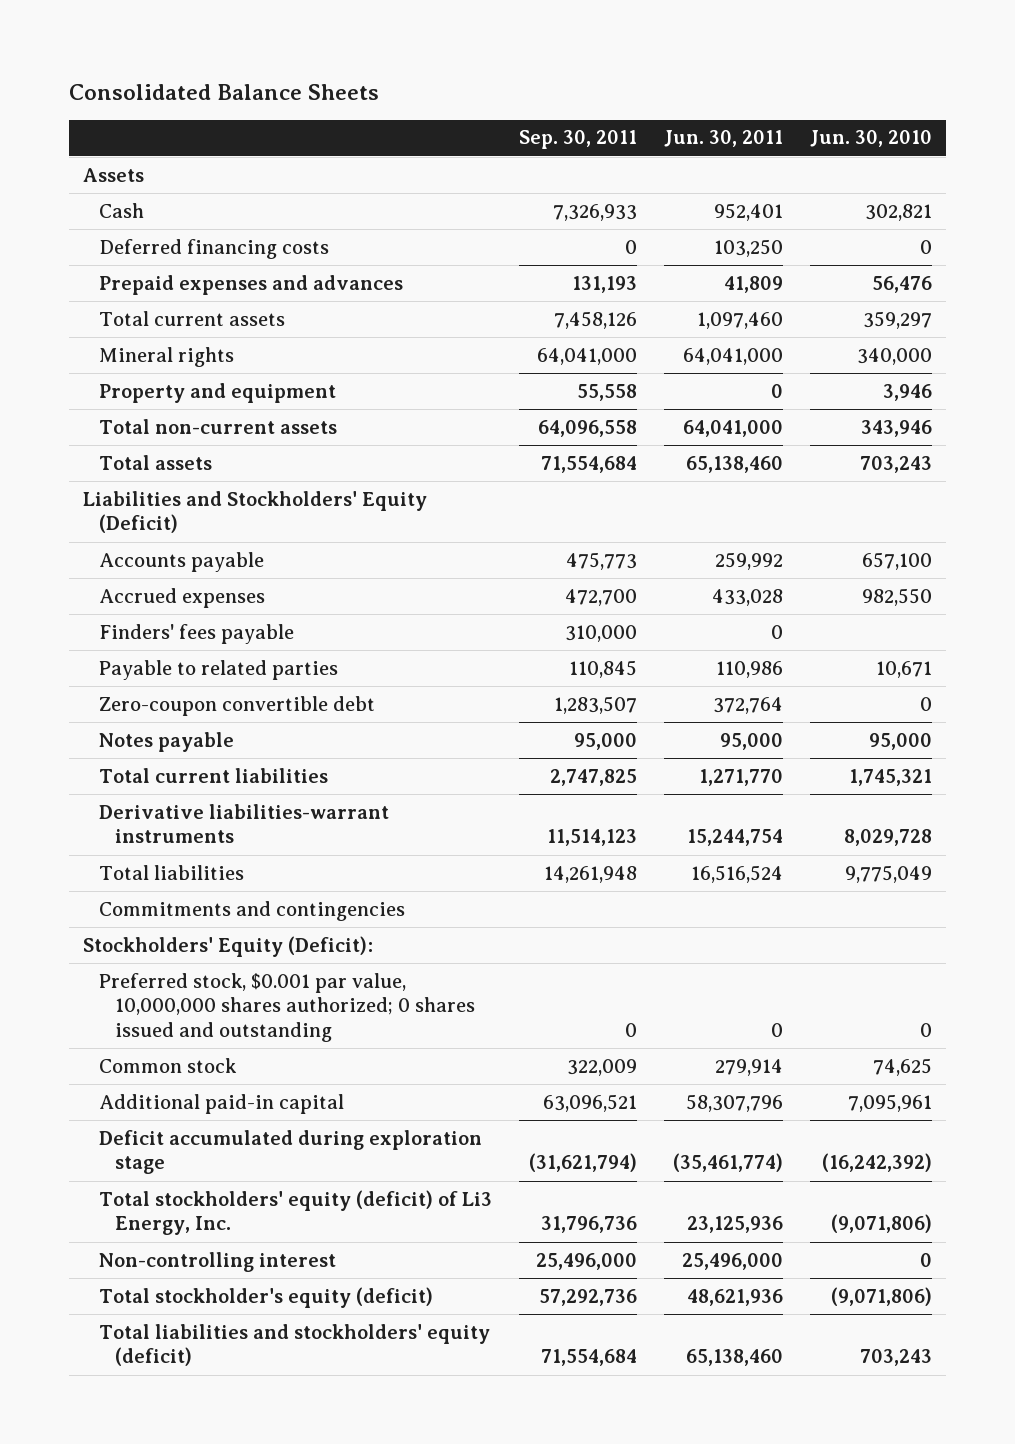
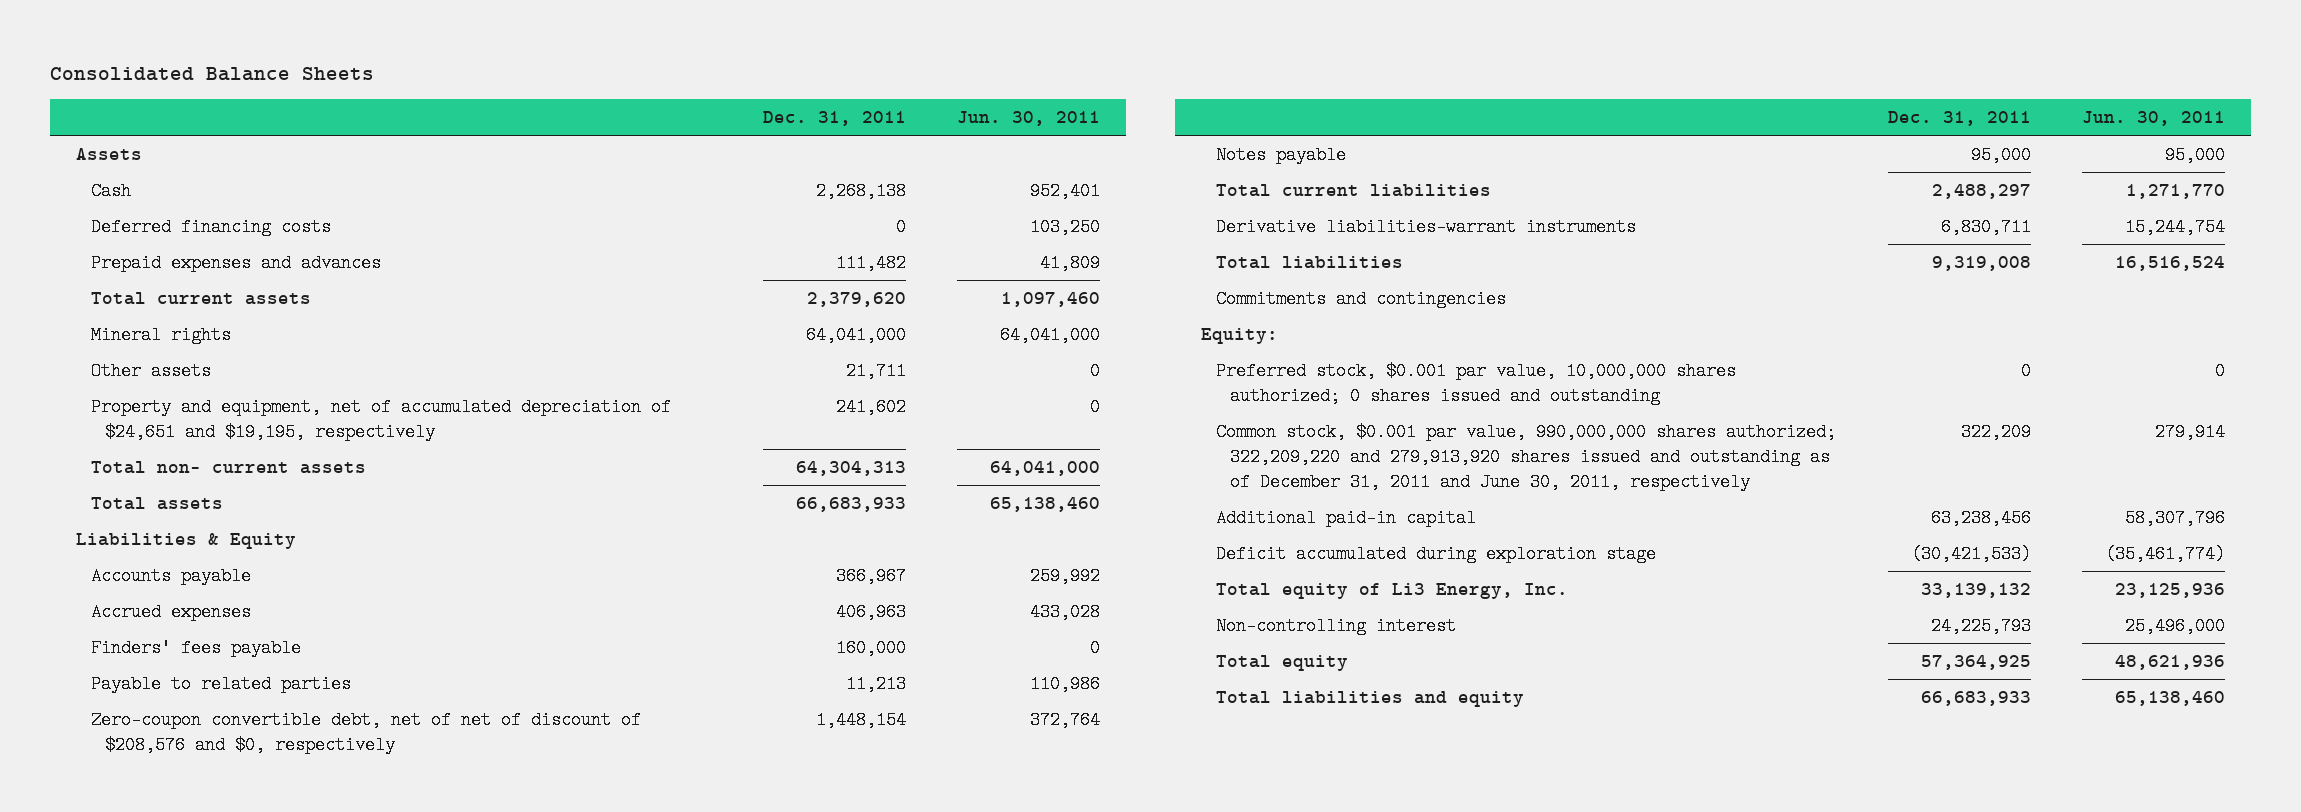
[519,130,638,150] Sep. 30, 2011 -> none
[810,130,933,148] Jun. 30, 2010 -> none
none -> [762,111,906,127] Dec. 31, 2011
none -> [90,362,211,381] Other assets
[98,382,336,403] Property and equipment -> [90,398,671,441] Property and equipment, net of accumulated depreciation of $24,651 and $19,195, respectively
[98,418,337,434] Total non-current assets -> [90,461,366,475] Total non- current assets
[82,490,427,534] Liabilities and Stockholders' Equity (Deficit) -> [75,533,296,550] Liabilities & Equity
[98,695,375,716] Zero-coupon convertible debt -> [90,711,641,754] Zero-coupon convertible debt, net of net of discount of $208,576 and $0, respectively
[82,935,373,957] Stockholders' Equity (Deficit): -> [1200,328,1278,345] Equity:
[98,1057,237,1073] Common stock -> [1215,423,1836,491] Common stock, $0.001 par value, 990,000,000 shares authorized; 322,209,220 and 279,913,920 shares issued and outstanding as of December 31, 2011 and June 30, 2011, respectively
[98,1189,492,1236] Total stockholders' equity (deficit) of Li3 Energy, Inc. -> [1215,583,1568,600] Total equity of Li3 Energy, Inc.
[98,1286,433,1308] Total stockholder's equity (deficit) -> [1215,655,1348,672] Total equity
[98,1323,490,1367] Total liabilities and stockholders' equity (deficit) -> [1215,691,1524,708] Total liabilities and equity

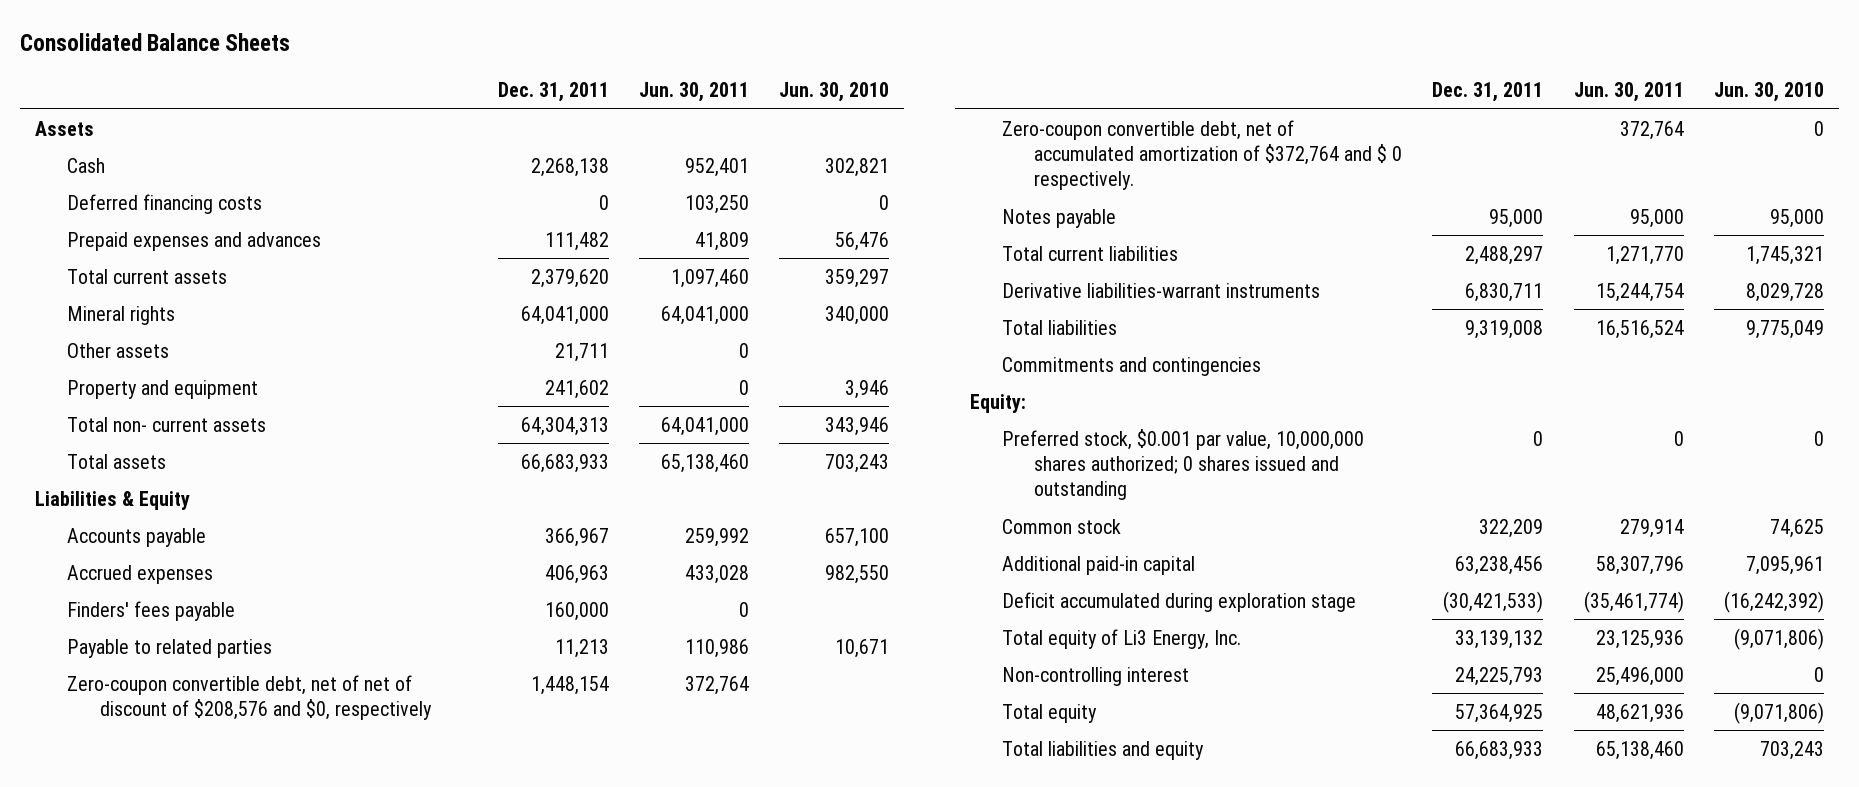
none -> [779,82,890,103] Jun. 30, 2010
[90,398,671,441] Property and equipment, net of accumulated depreciation of $24,651 and $19,195, respectively -> [67,379,259,399] Property and equipment
none -> [1001,119,1403,191] Zero-coupon convertible debt, net of accumulated amortization of $372,764 and $ 0 respectively.
[1215,423,1836,491] Common stock, $0.001 par value, 990,000,000 shares authorized; 322,209,220 and 279,913,920 shares issued and outstanding as of December 31, 2011 and June 30, 2011, respectively -> [1001,518,1121,534] Common stock

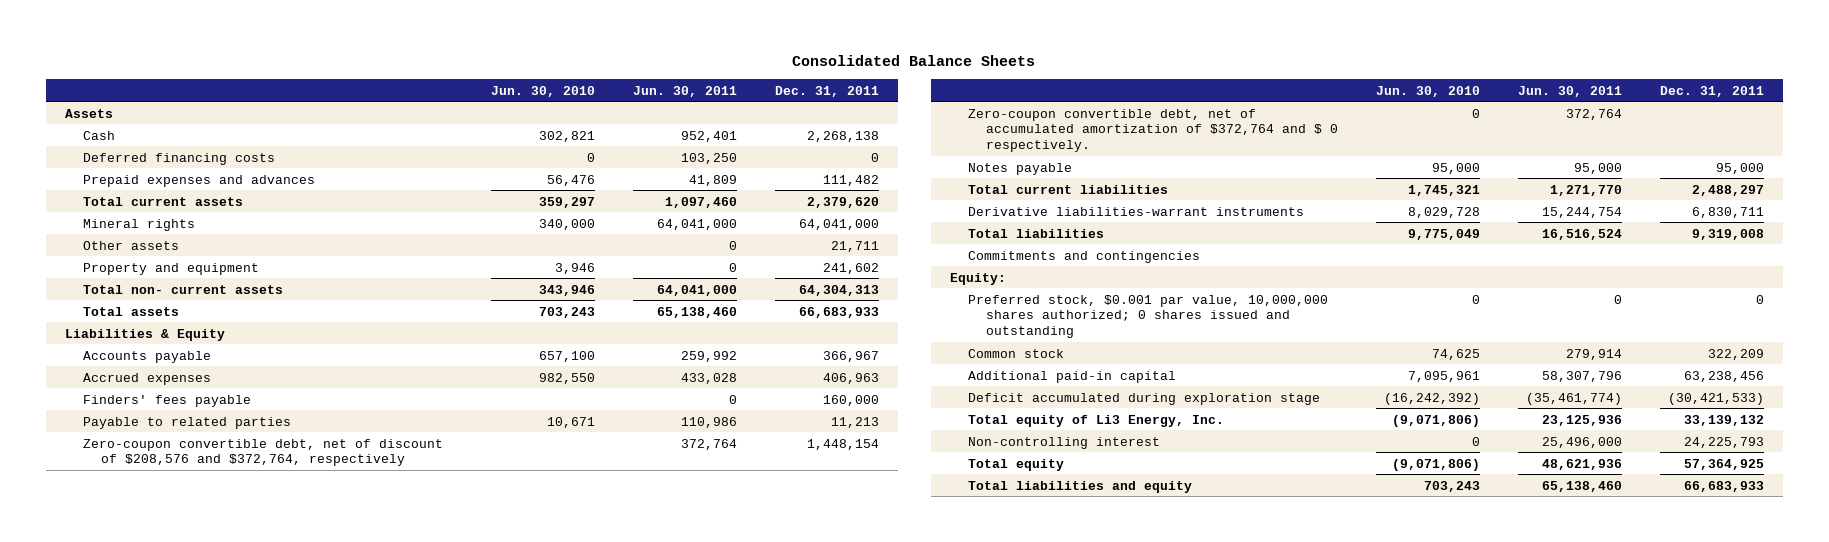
[67,674,432,721] Zero-coupon convertible debt, net of net of discount of $208,576 and $0, respectively -> [82,438,443,467] Zero-coupon convertible debt, net of discount of $208,576 and $372,764, respectively

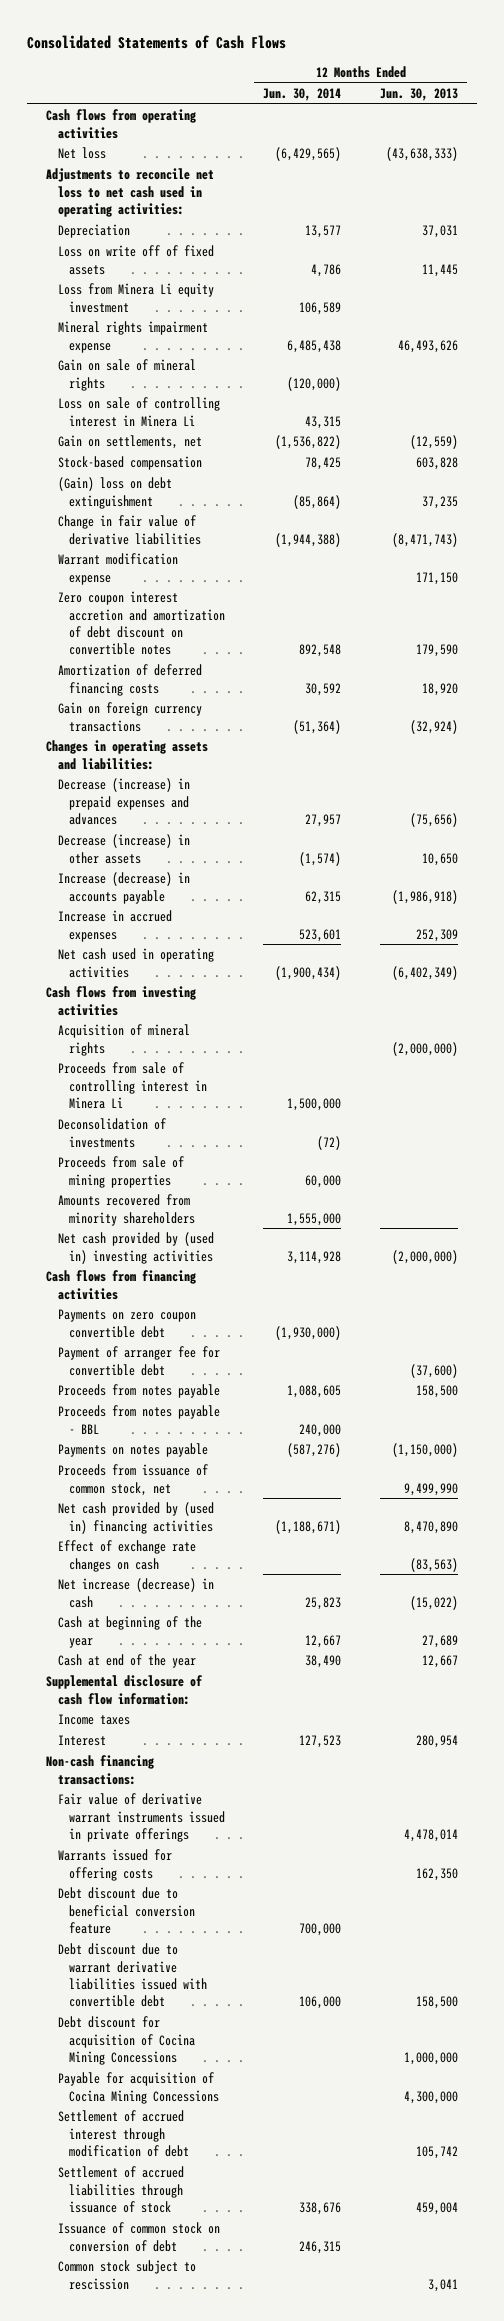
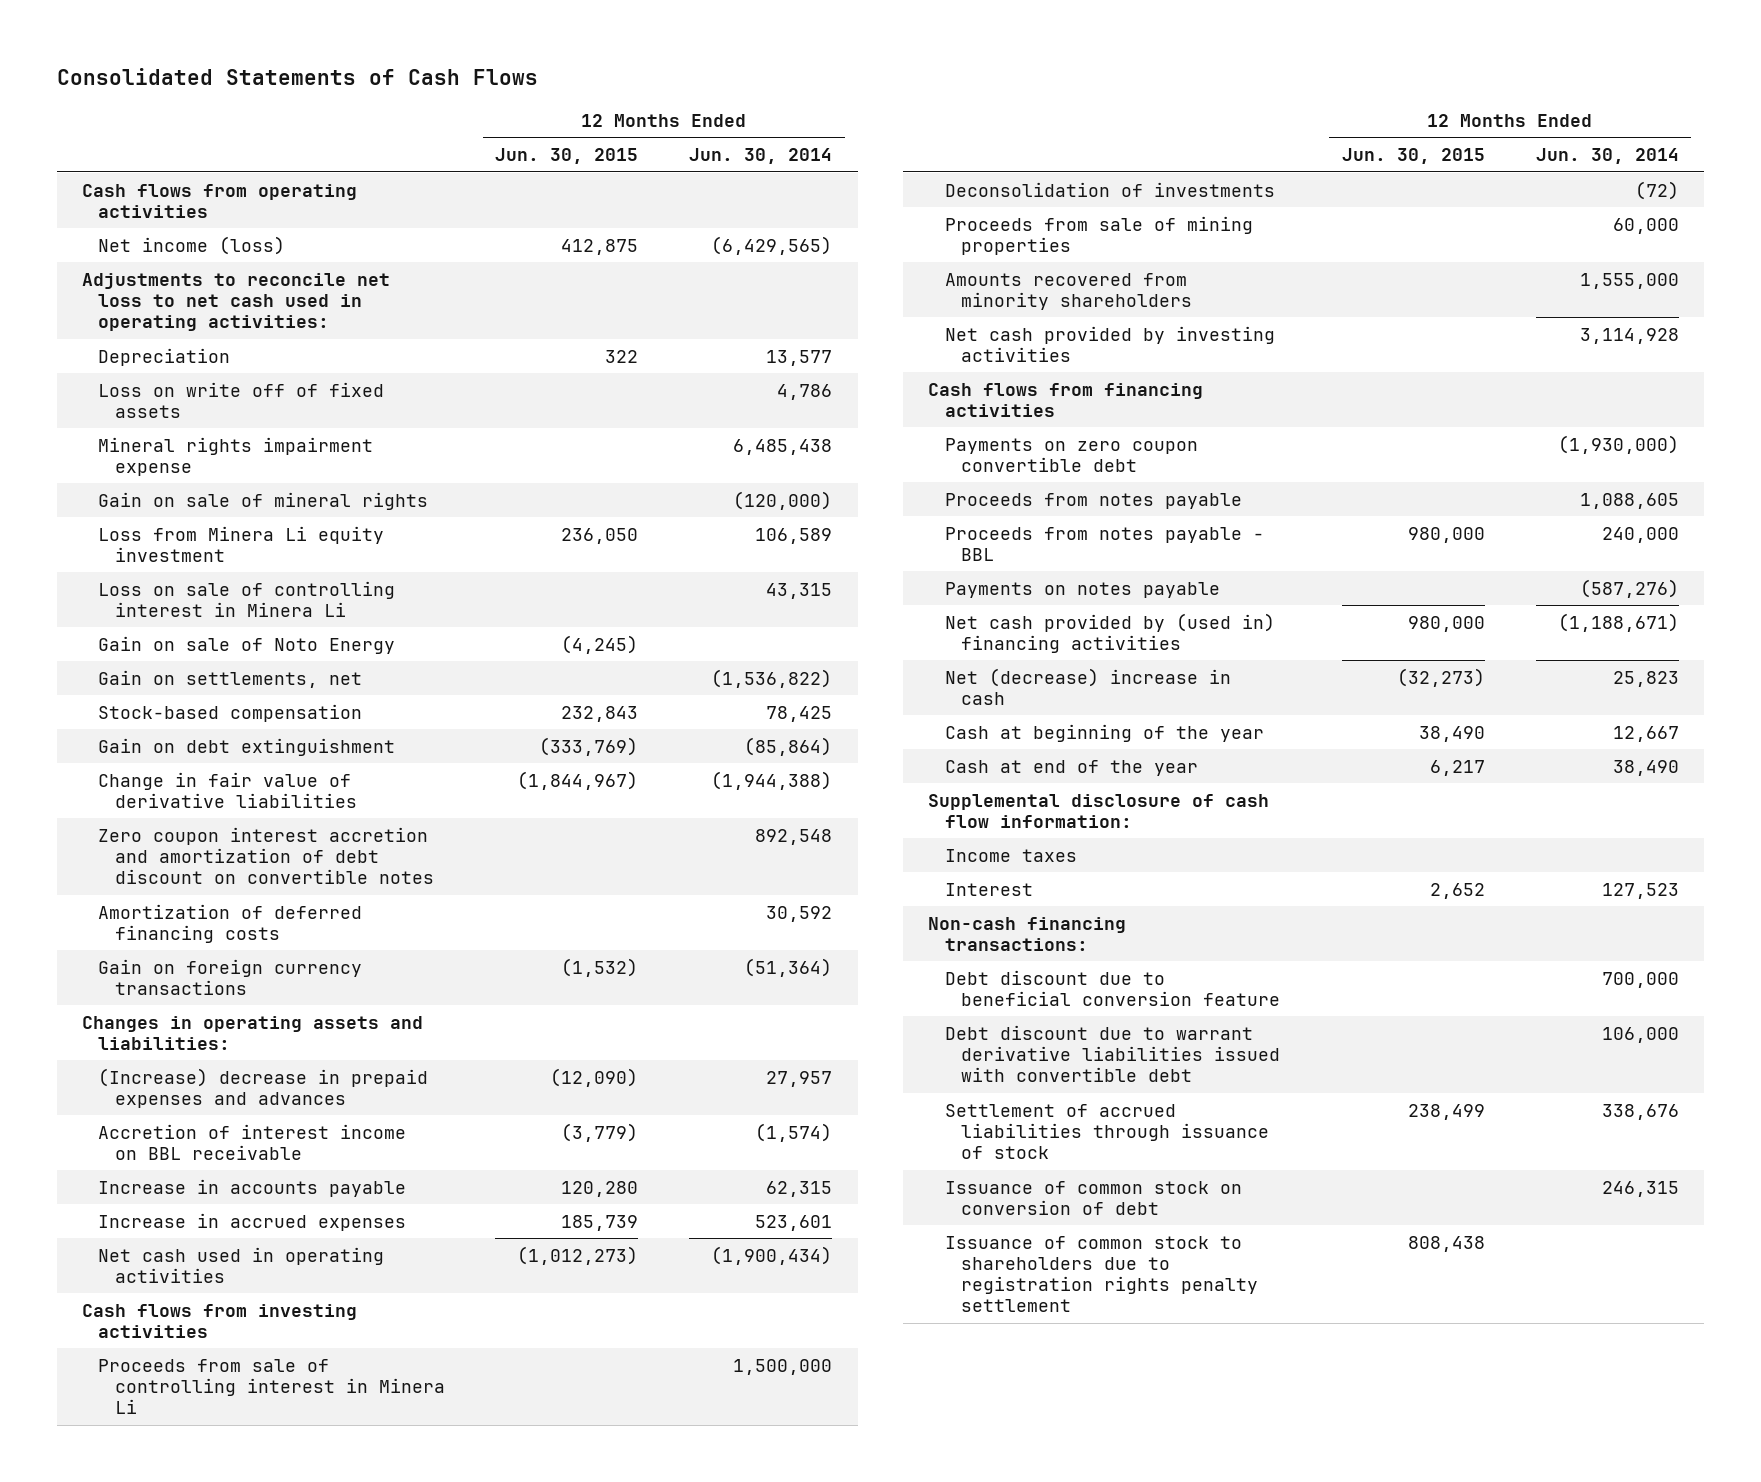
[379,87,458,101] Jun. 30, 2013 -> none
none -> [495,148,639,165] Jun. 30, 2015
[57,147,106,160] Net loss -> [98,235,286,255] Net income (loss)
[57,283,214,313] Loss from Minera Li equity investment -> [98,525,385,562] Loss from Minera Li equity investment
none -> [98,635,396,654] Gain on sale of Noto Energy
[57,477,172,509] (Gain) loss on debt extinguishment -> [98,737,396,756] Gain on debt extinguishment
[57,553,178,585] Warrant modification expense -> none
[57,778,190,825] Decrease (increase) in prepaid expenses and advances -> [98,1067,429,1108] (Increase) decrease in prepaid expenses and advances
[57,834,190,864] Decrease (increase) in other assets -> [98,1123,407,1160] Accretion of interest income on BBL receivable
[57,872,190,904] Increase (decrease) in accounts payable -> [98,1178,407,1197] Increase in accounts payable
[57,1024,190,1056] Acquisition of mineral rights -> none
[57,1232,214,1264] Net cash provided by (used in) investing activities -> [944,325,1275,362] Net cash provided by investing activities
[57,1346,220,1376] Payment of arranger fee for convertible debt -> none
[57,1464,208,1496] Proceeds from issuance of common stock, net -> none
[57,1540,196,1572] Effect of exchange rate changes on cash -> none
[57,1578,214,1608] Net increase (decrease) in cash -> [944,667,1231,705] Net (decrease) increase in cash
[57,1793,226,1842] Fair value of derivative warrant instruments issued in private offerings -> none
[57,1849,172,1881] Warrants issued for offering costs -> none
[57,2016,196,2065] Debt discount for acquisition of Cocina Mining Concessions -> none
[57,2072,220,2104] Payable for acquisition of Cocina Mining Concessions -> none
[57,2110,190,2157] Settlement of accrued interest through modification of debt -> none
[57,2260,196,2290] Common stock subject to rescission -> none
none -> [944,1235,1259,1313] Issuance of common stock to shareholders due to registration rights penalty settlement

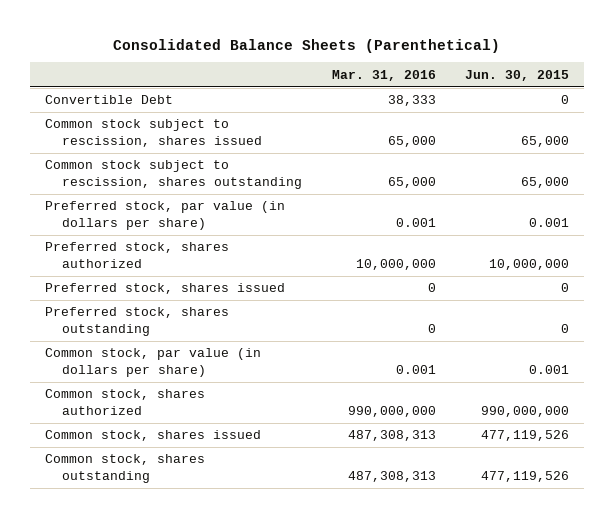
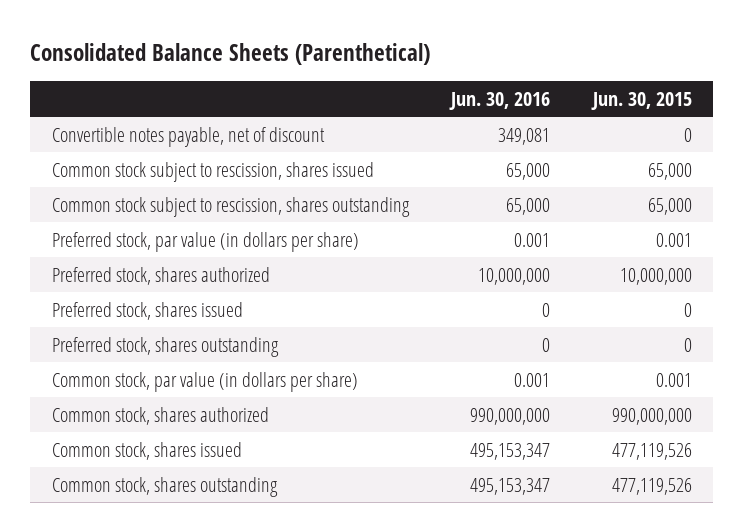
[331,69,436,81] Mar. 31, 2016 -> none
none -> [449,91,551,110] Jun. 30, 2016
[44,95,173,105] Convertible Debt -> none
none -> [51,126,325,147] Convertible notes payable, net of discount

